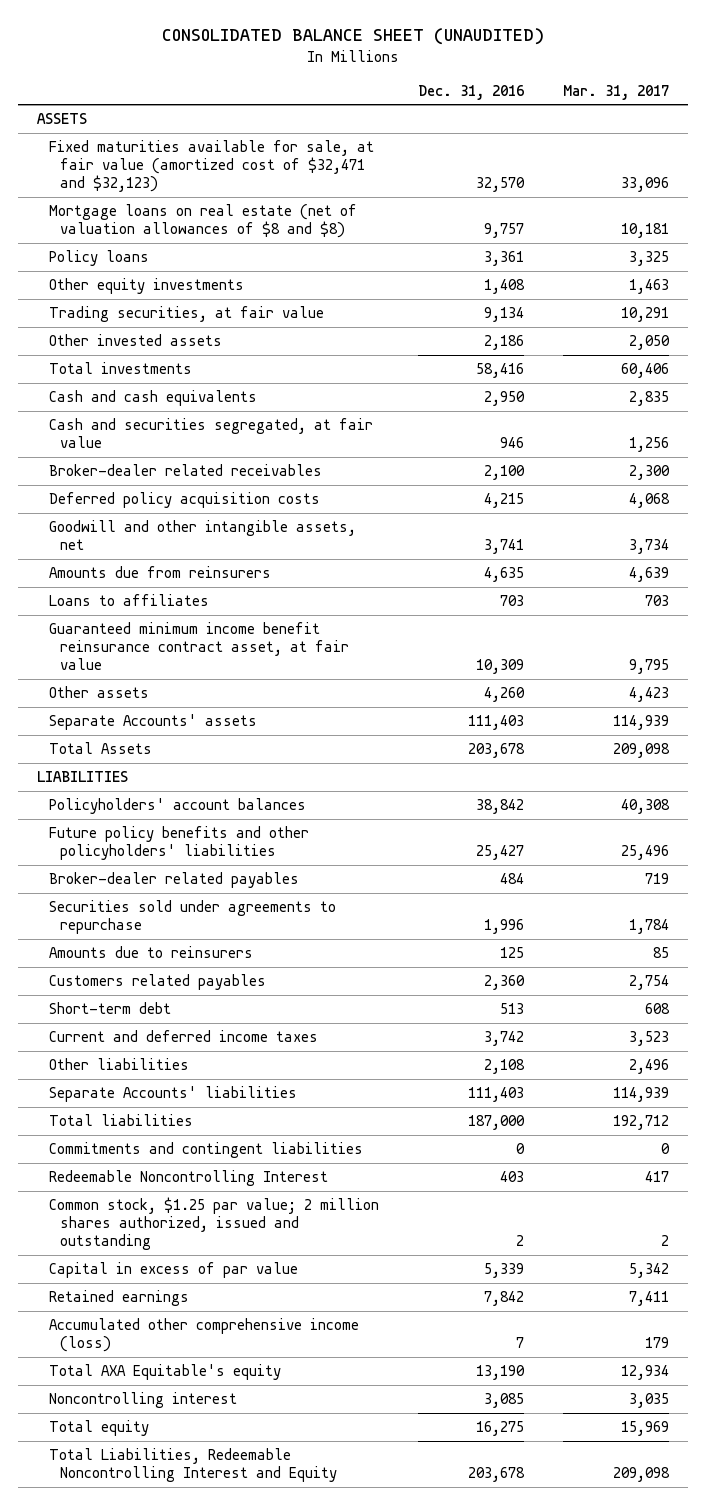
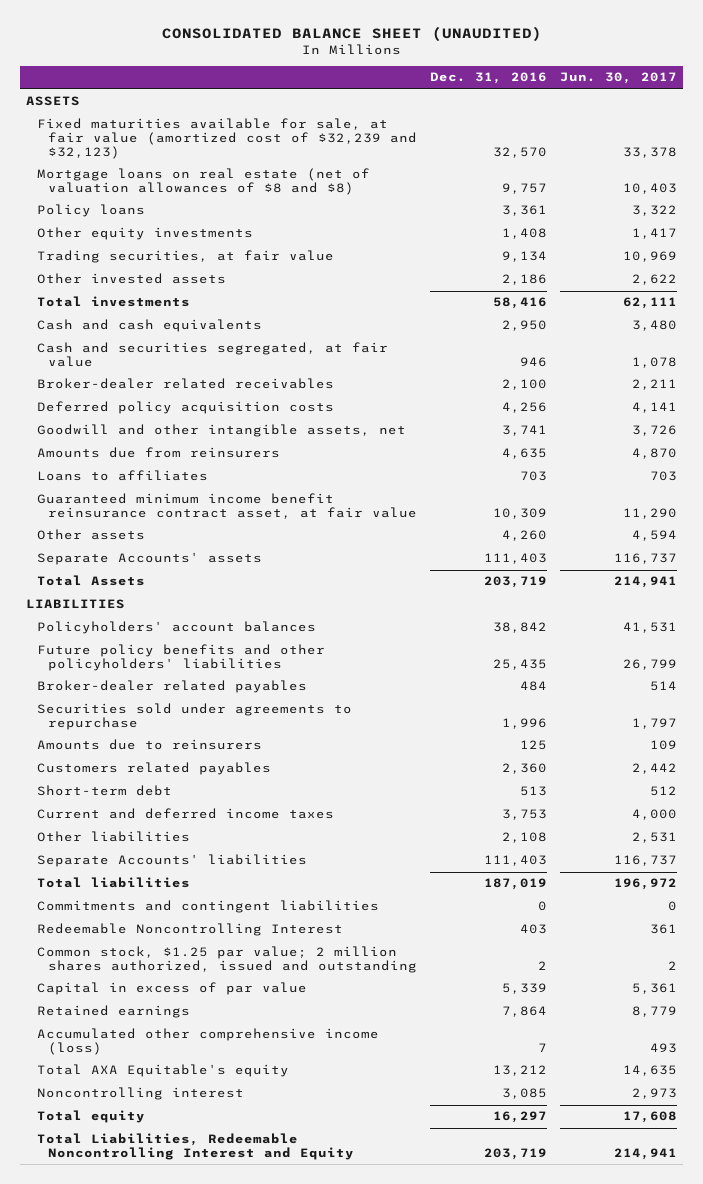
[562,84,669,100] Mar. 31, 2017 -> none
none -> [560,72,678,85] Jun. 30, 2017
[48,139,374,192] Fixed maturities available for sale, at fair value (amortized cost of $32,471 and $32,123) -> [37,118,418,160] Fixed maturities available for sale, at fair value (amortized cost of $32,239 and $32,123)
[483,492,524,508] 4,215 -> [502,402,548,414] 4,256
[467,742,525,758] 203,678 -> [484,576,548,589] 203,719
[475,844,524,860] 25,427 -> [493,659,548,671] 25,435
[483,1030,524,1046] 3,742 -> [502,809,548,821] 3,753
[467,1114,525,1130] 187,000 -> [484,878,548,891] 187,019
[483,1290,524,1306] 7,842 -> [502,1006,548,1018] 7,864
[475,1364,525,1380] 13,190 -> [493,1065,548,1077] 13,212
[475,1420,524,1436] 16,275 -> [493,1111,548,1124] 16,297
[467,1466,525,1482] 203,678 -> [484,1148,548,1161] 203,719

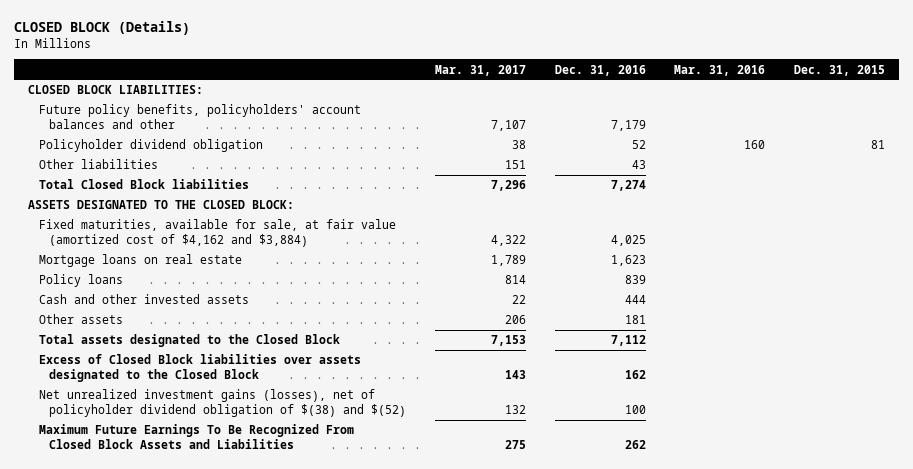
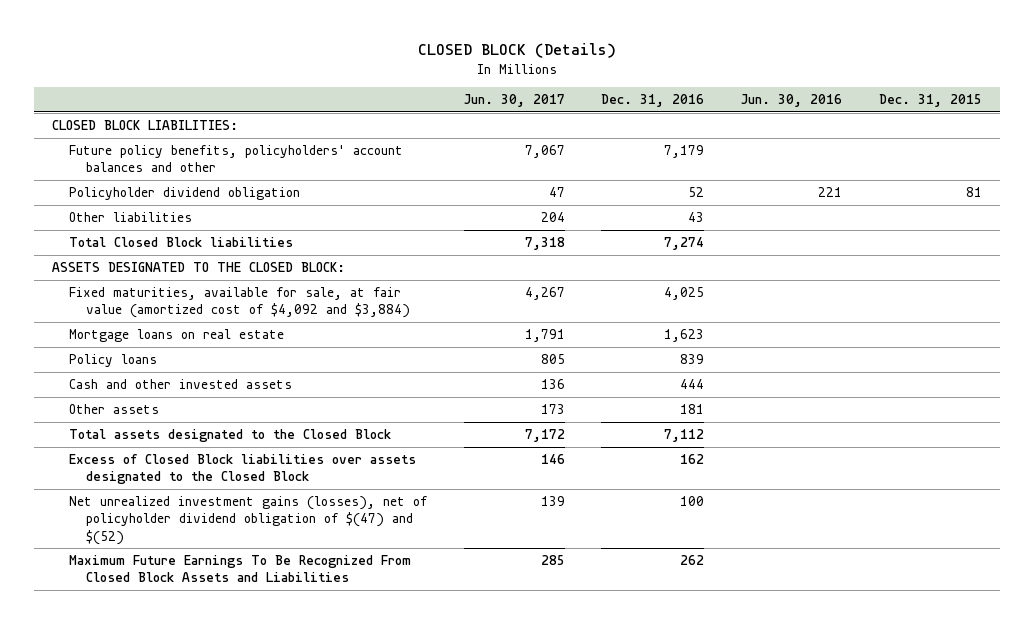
[435,64,527,76] Mar. 31, 2017 -> none
[674,64,766,76] Mar. 31, 2016 -> none
none -> [463,94,565,108] Jun. 30, 2017
none -> [740,94,842,108] Jun. 30, 2016
[38,219,396,247] Fixed maturities, available for sale, at fair value (amortized cost of $4,162 and $3,884) -> [68,286,410,319] Fixed maturities, available for sale, at fair value (amortized cost of $4,092 and $3,884)
[38,389,407,417] Net unrealized investment gains (losses), net of policyholder dividend obligation of $(38) and $(52) -> [68,495,427,545] Net unrealized investment gains (losses), net of policyholder dividend obligation of $(47) and $(52)

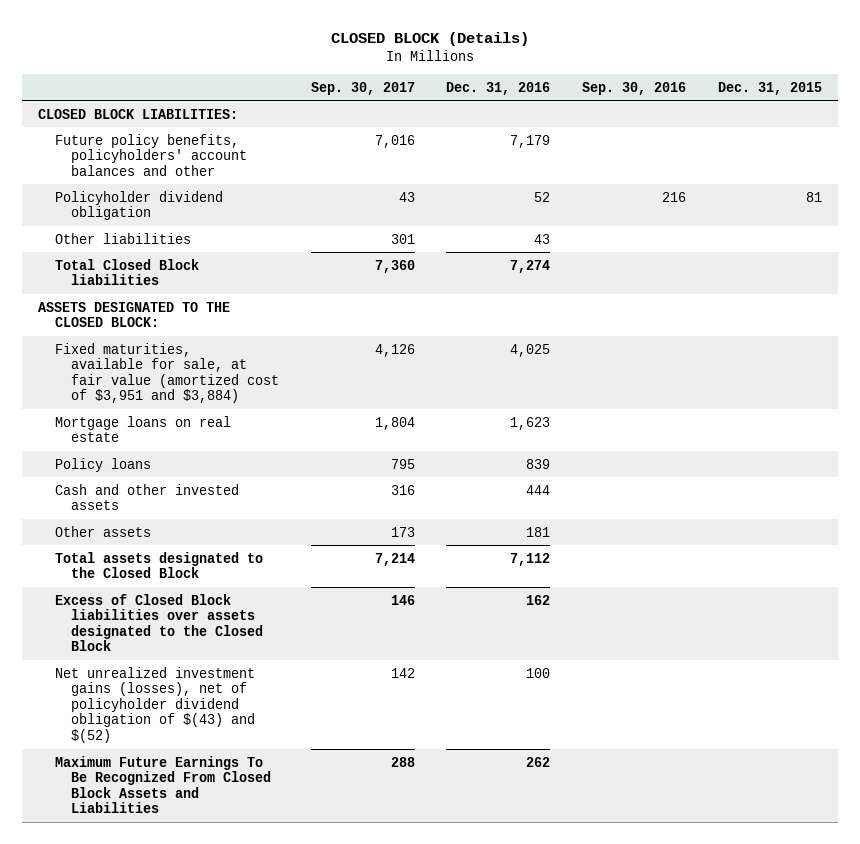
[463,94,565,108] Jun. 30, 2017 -> none
[740,94,842,108] Jun. 30, 2016 -> none
none -> [310,81,415,95] Sep. 30, 2017
none -> [582,81,687,95] Sep. 30, 2016
[68,286,410,319] Fixed maturities, available for sale, at fair value (amortized cost of $4,092 and $3,884) -> [54,342,280,404] Fixed maturities, available for sale, at fair value (amortized cost of $3,951 and $3,884)
[68,495,427,545] Net unrealized investment gains (losses), net of policyholder dividend obligation of $(47) and $(52) -> [54,666,256,743] Net unrealized investment gains (losses), net of policyholder dividend obligation of $(43) and $(52)

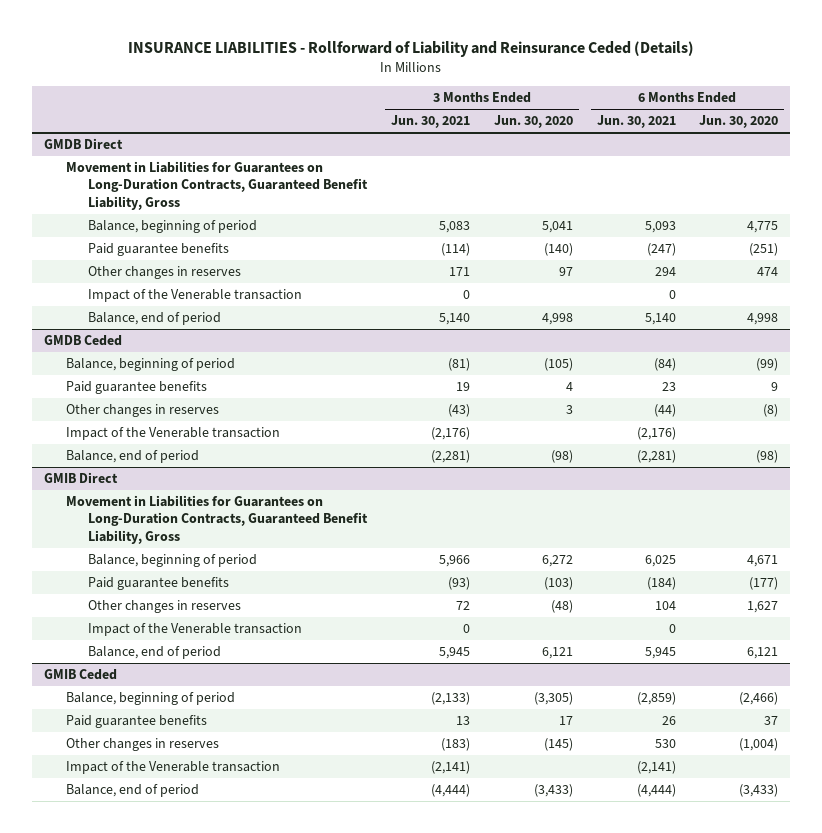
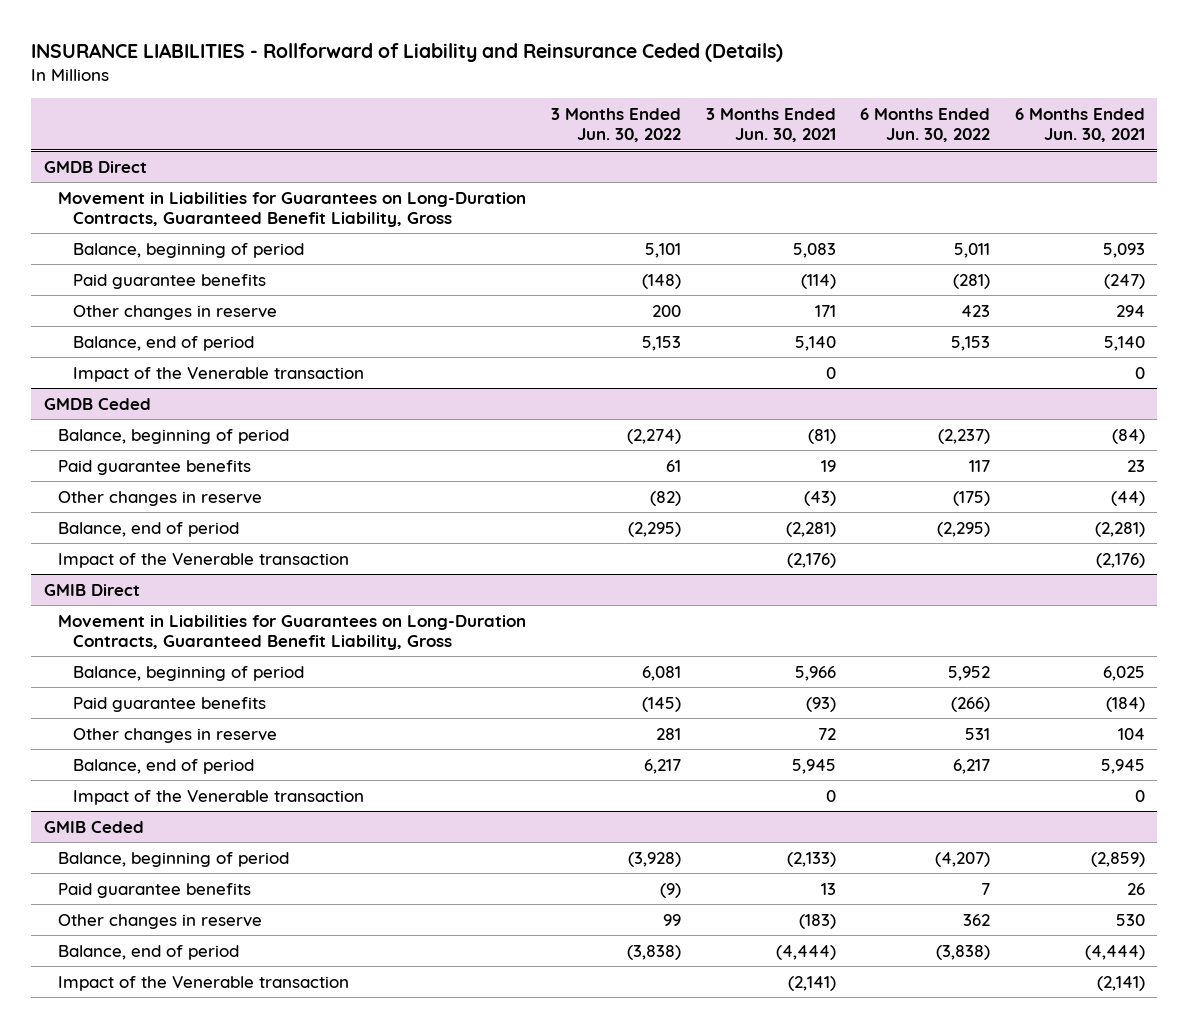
[493,115,573,129] Jun. 30, 2020 -> none
[699,115,779,129] Jun. 30, 2020 -> none
none -> [550,107,681,143] 3 Months Ended Jun. 30, 2022
none -> [860,107,991,143] 6 Months Ended Jun. 30, 2022
[87,266,241,280] Other changes in reserves -> [72,304,277,320] Other changes in reserve
[87,289,302,303] Impact of the Venerable transaction -> [72,366,364,382] Impact of the Venerable transaction
[65,404,219,418] Other changes in reserves -> [58,490,263,506] Other changes in reserve
[65,427,280,441] Impact of the Venerable transaction -> [58,552,350,568] Impact of the Venerable transaction
[87,600,241,614] Other changes in reserves -> [72,727,277,743] Other changes in reserve
[87,623,302,637] Impact of the Venerable transaction -> [72,789,364,805] Impact of the Venerable transaction
[65,738,219,752] Other changes in reserves -> [58,913,263,929] Other changes in reserve
[65,761,280,775] Impact of the Venerable transaction -> [58,975,350,991] Impact of the Venerable transaction

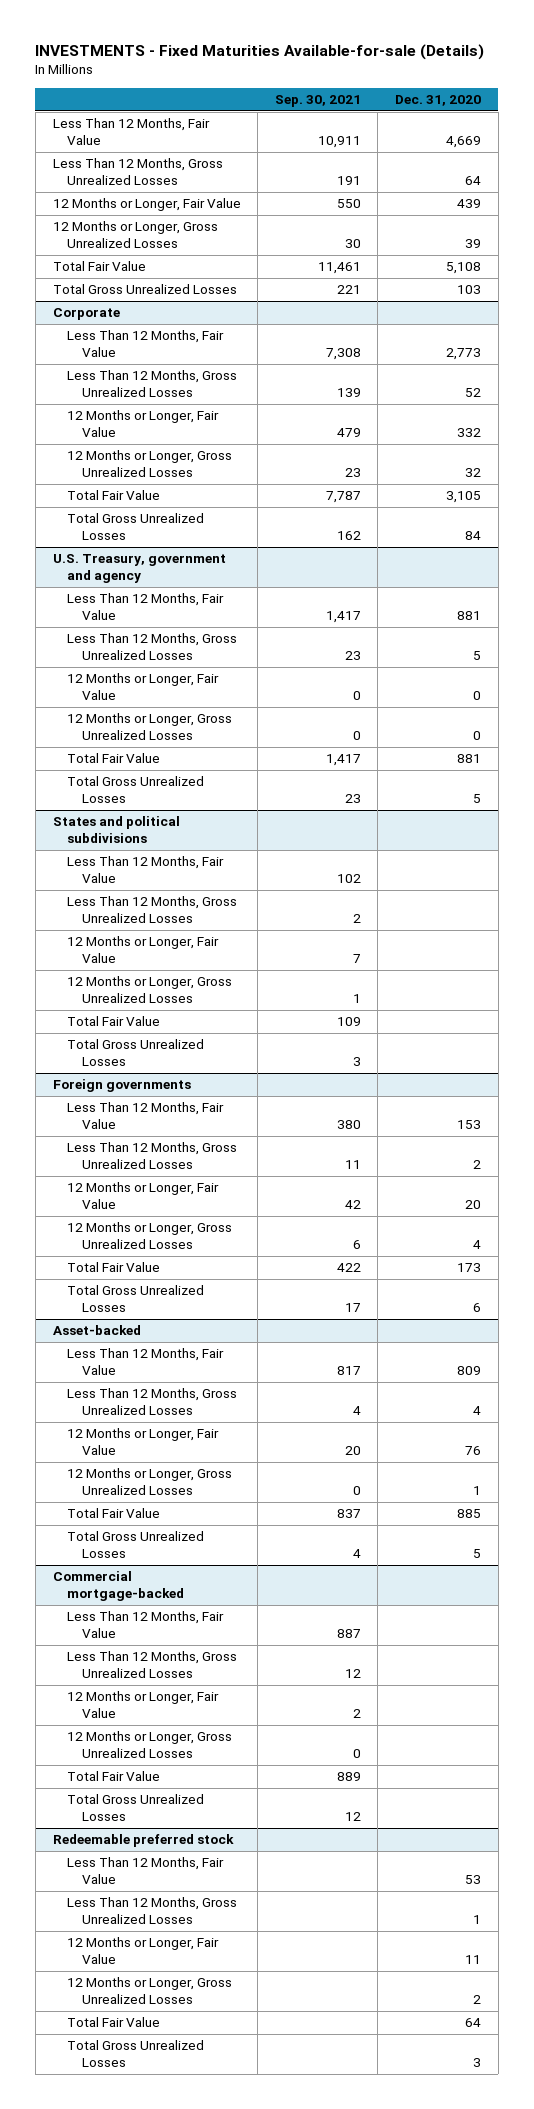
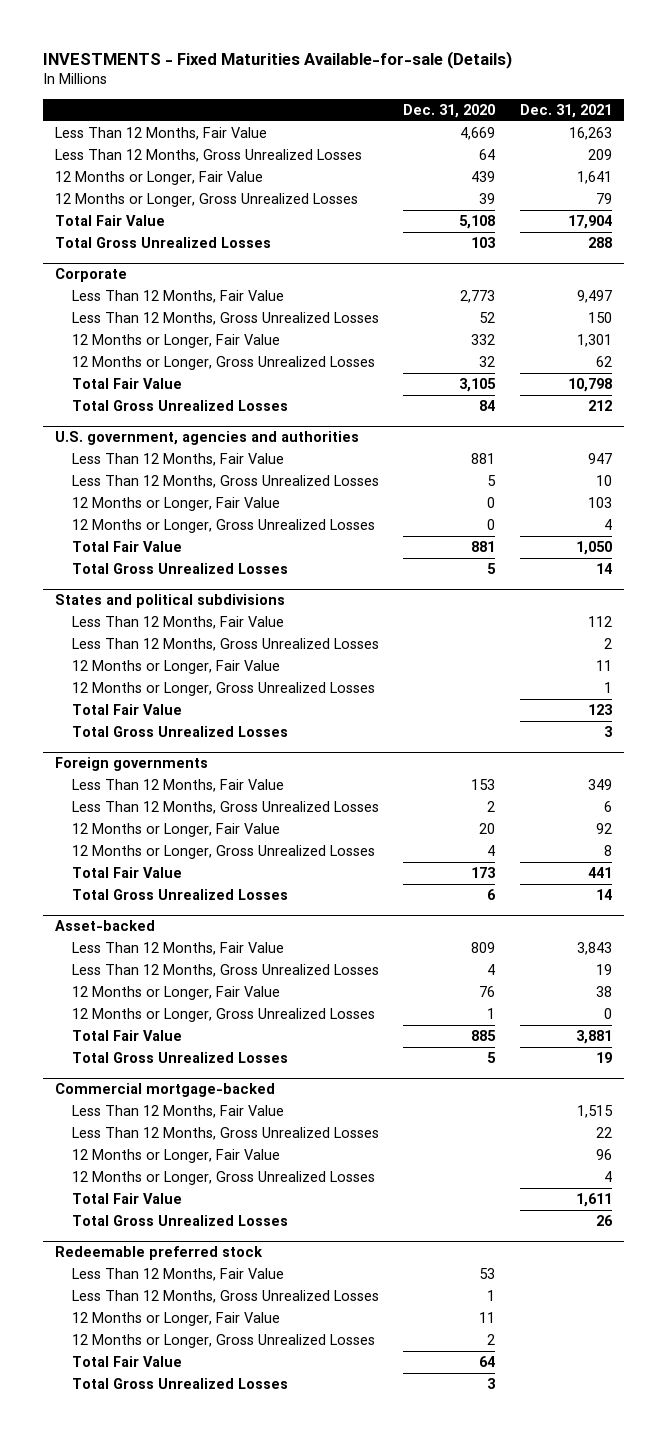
[274,94,361,107] Sep. 30, 2021 -> none
none -> [519,103,612,118] Dec. 31, 2021
[52,554,226,584] U.S. Treasury, government and agency -> [54,431,359,446] U.S. government, agencies and authorities

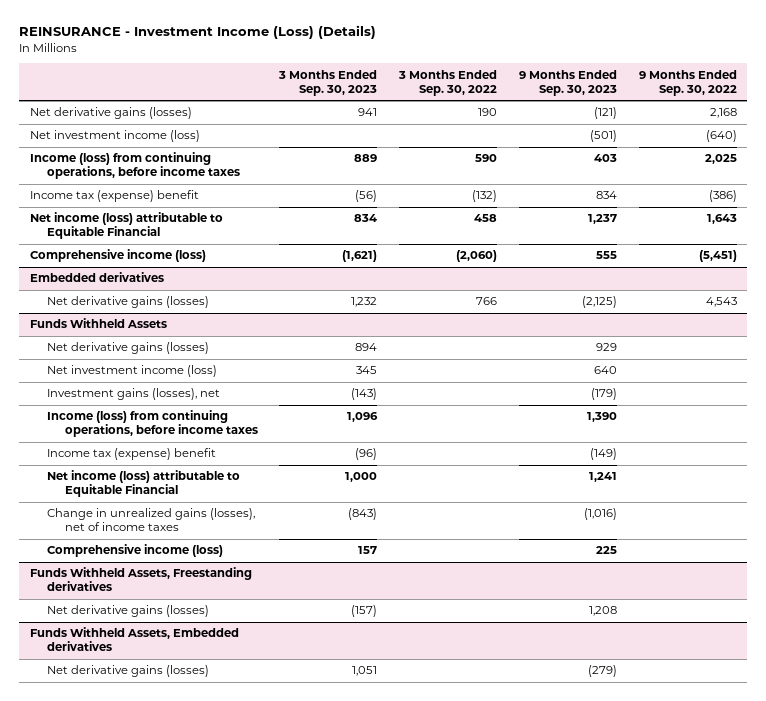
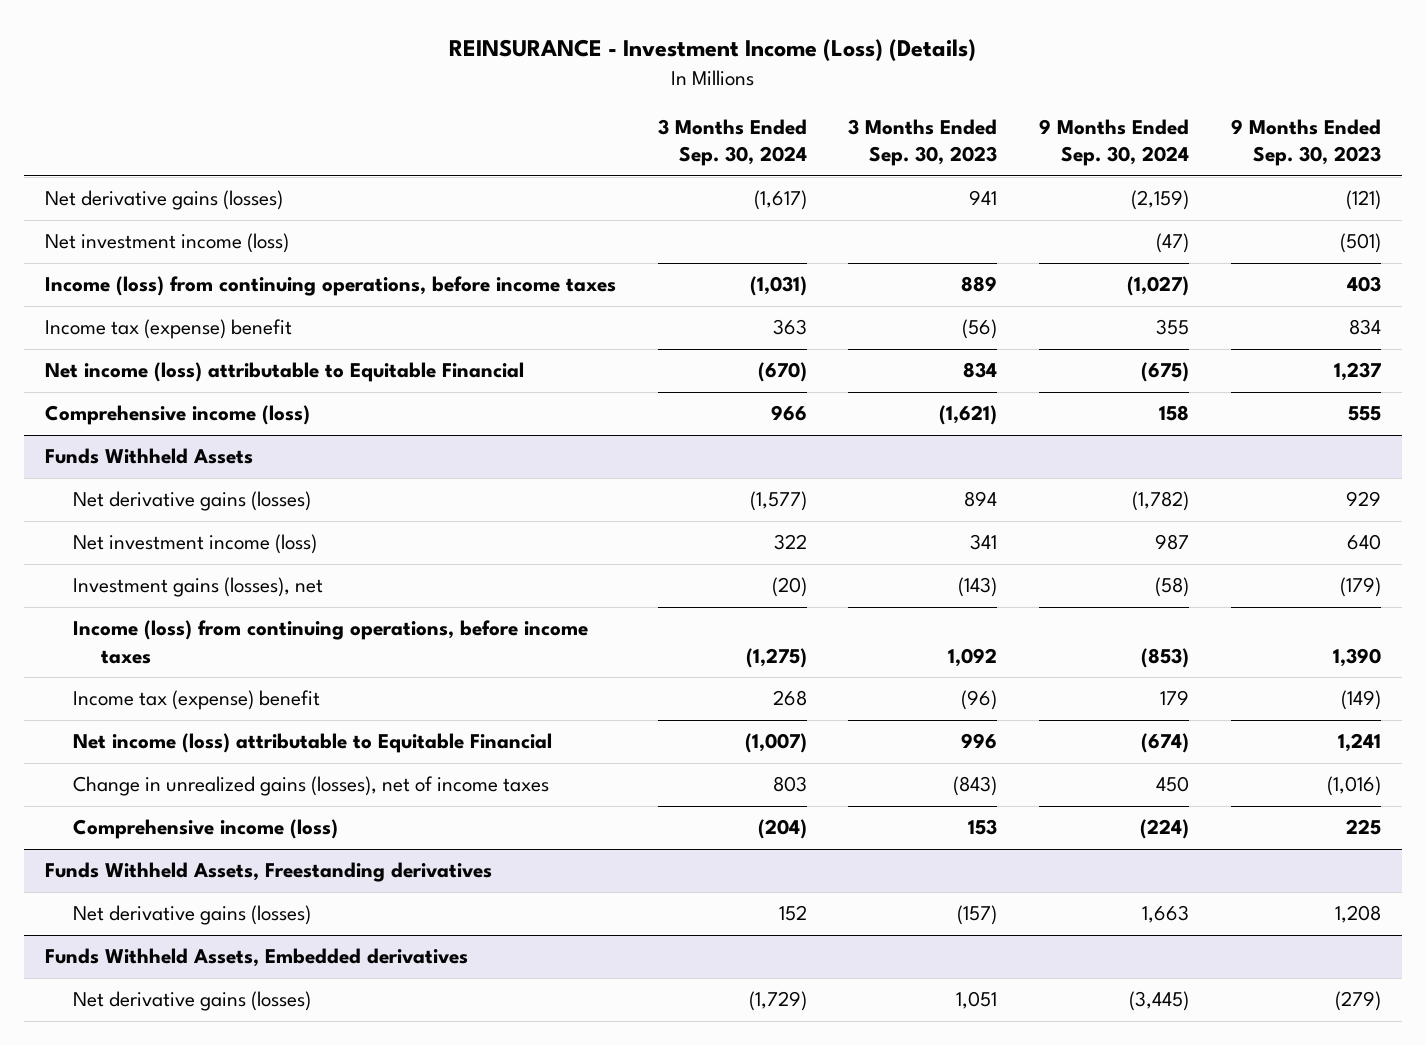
[398,69,498,96] 3 Months Ended Sep. 30, 2022 -> none
[638,69,737,96] 9 Months Ended Sep. 30, 2022 -> none
none -> [657,118,807,167] 3 Months Ended Sep. 30, 2024
none -> [1039,118,1190,167] 9 Months Ended Sep. 30, 2024
[29,272,164,283] Embedded derivatives -> none
[47,296,210,309] Net derivative gains (losses) -> none
[356,366,378,375] 345 -> [970,534,998,551] 341
[347,412,379,423] 1,096 -> [948,647,998,667] 1,092
[345,472,378,483] 1,000 -> [961,733,998,750] 996
[358,546,378,555] 157 -> [968,819,998,836] 153

